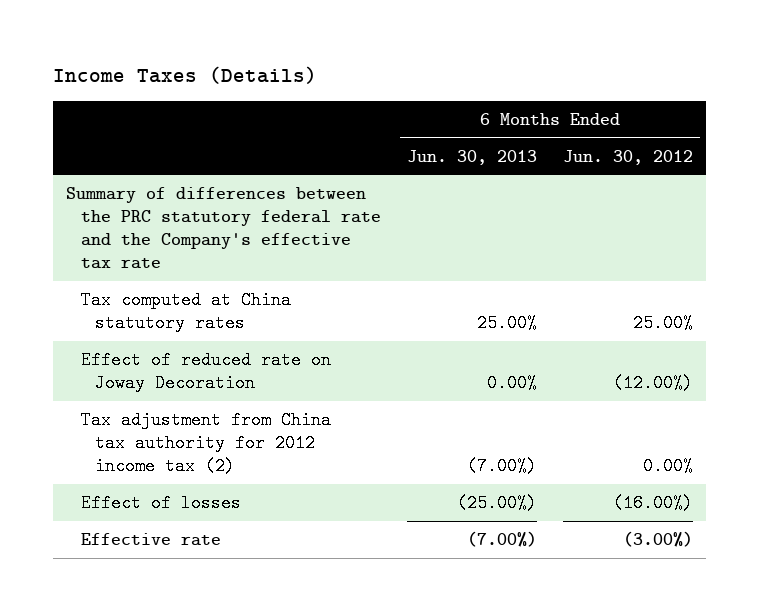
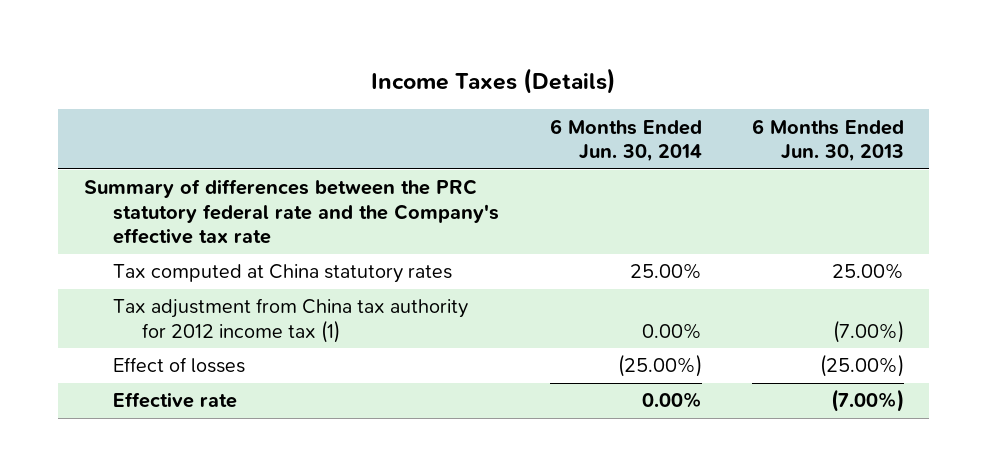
[563,149,694,165] Jun. 30, 2012 -> none
none -> [549,118,702,163] 6 Months Ended Jun. 30, 2014
[80,351,331,393] Effect of reduced rate on Joway Decoration -> none
[80,411,331,476] Tax adjustment from China tax authority for 2012 income tax (2) -> [112,298,468,343] Tax adjustment from China tax authority for 2012 income tax (1)

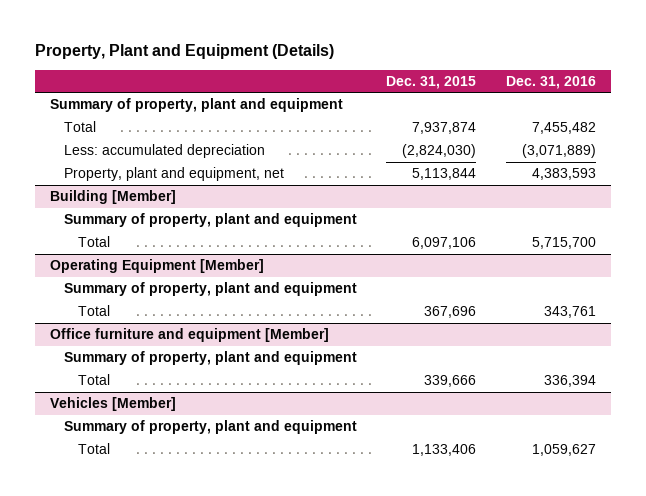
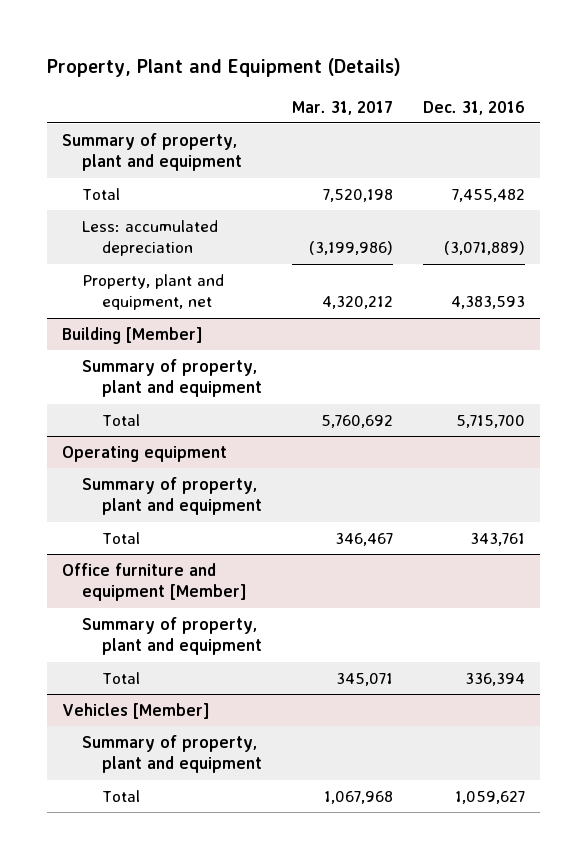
[386,75,477,89] Dec. 31, 2015 -> none
none -> [291,100,393,115] Mar. 31, 2017
[49,259,264,274] Operating Equipment [Member] -> [61,445,227,462] Operating equipment

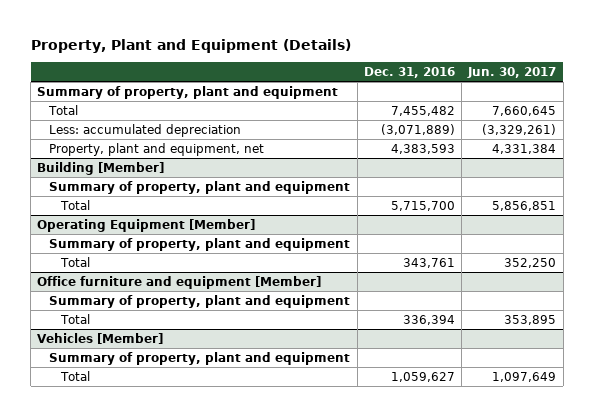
[291,100,393,115] Mar. 31, 2017 -> none
none -> [467,66,557,78] Jun. 30, 2017
[61,445,227,462] Operating equipment -> [37,219,256,233] Operating Equipment [Member]

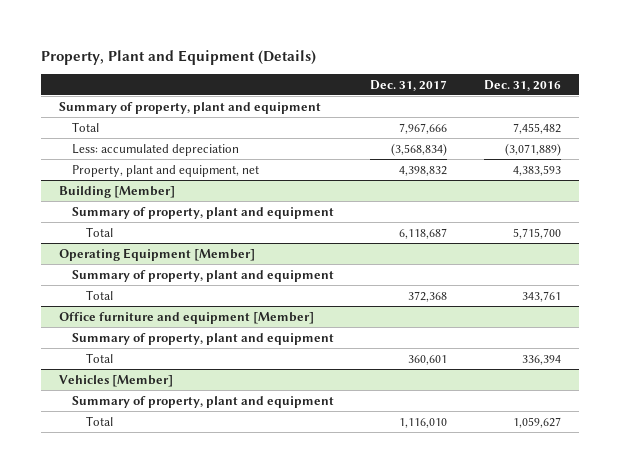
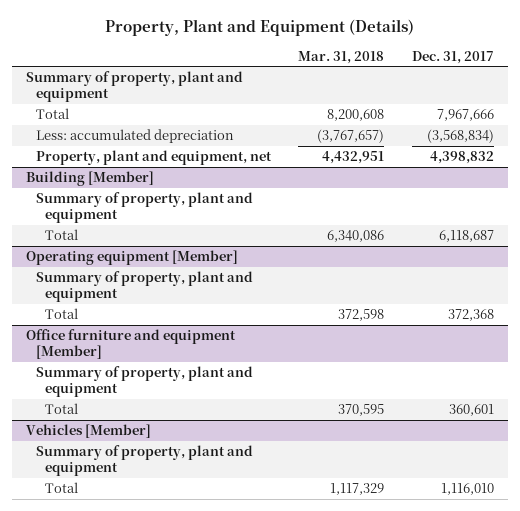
[483,79,561,91] Dec. 31, 2016 -> none
none -> [298,50,385,64] Mar. 31, 2018
[58,247,255,261] Operating Equipment [Member] -> [25,250,238,266] Operating equipment [Member]

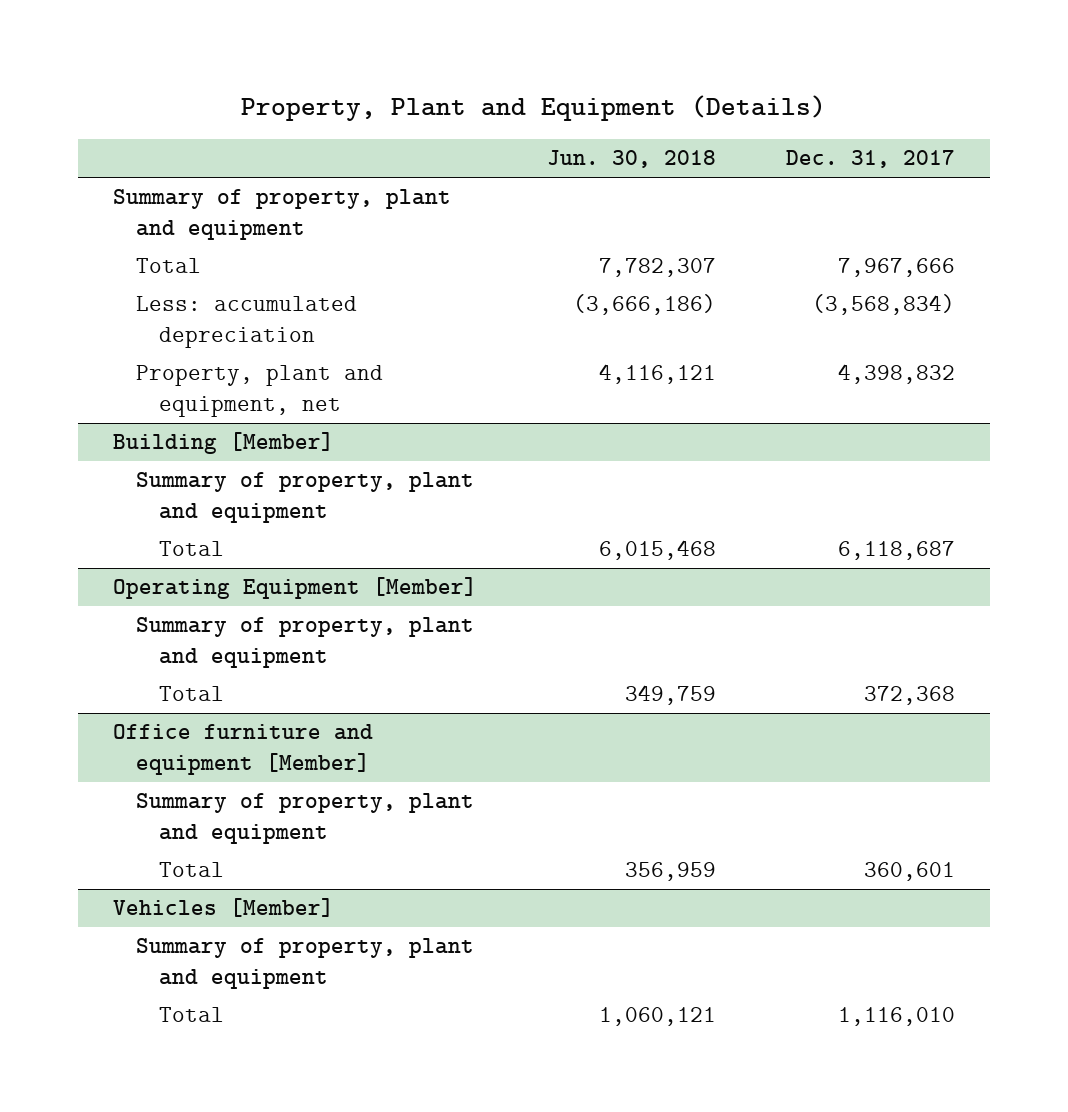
[298,50,385,64] Mar. 31, 2018 -> none
none -> [547,150,717,169] Jun. 30, 2018
[25,250,238,266] Operating equipment [Member] -> [113,577,478,600] Operating Equipment [Member]

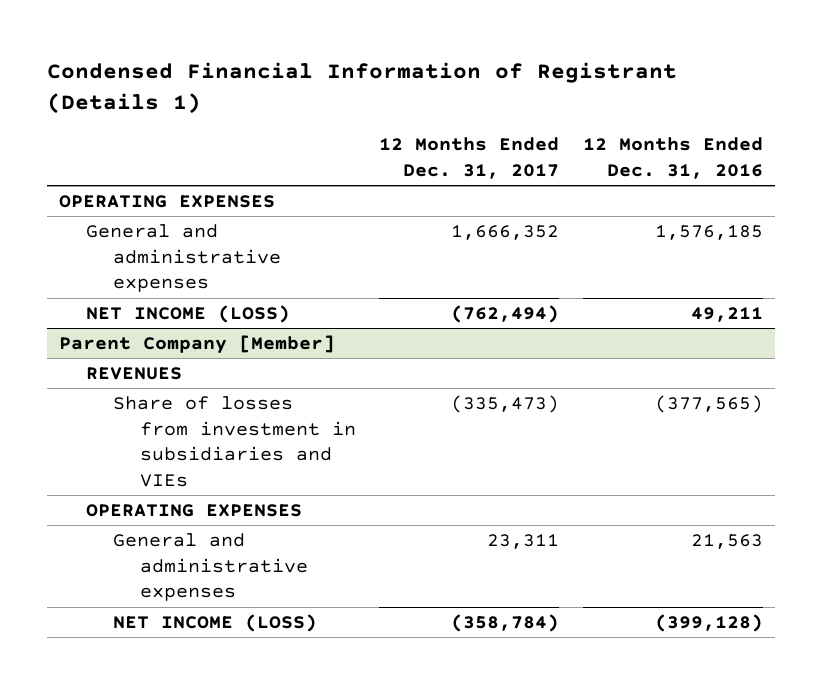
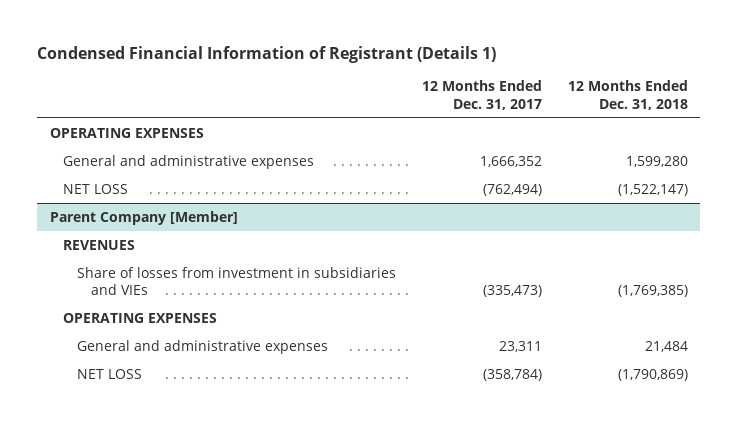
[582,137,763,180] 12 Months Ended Dec. 31, 2016 -> none
none -> [567,80,688,110] 12 Months Ended Dec. 31, 2018
[85,305,290,324] NET INCOME (LOSS) -> [63,183,129,194] NET LOSS
[112,614,317,633] NET INCOME (LOSS) -> [77,368,143,379] NET LOSS

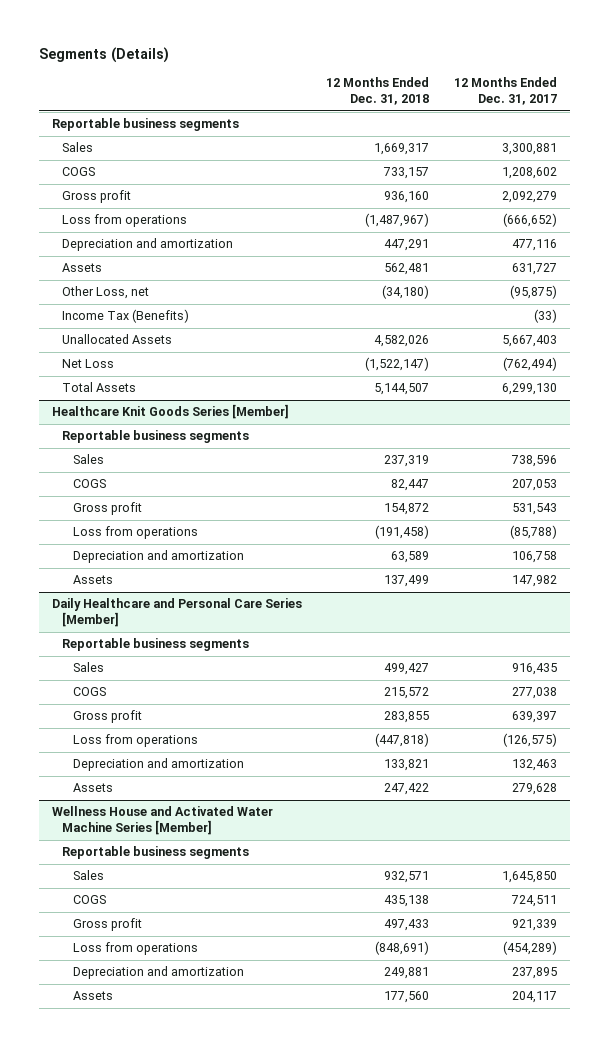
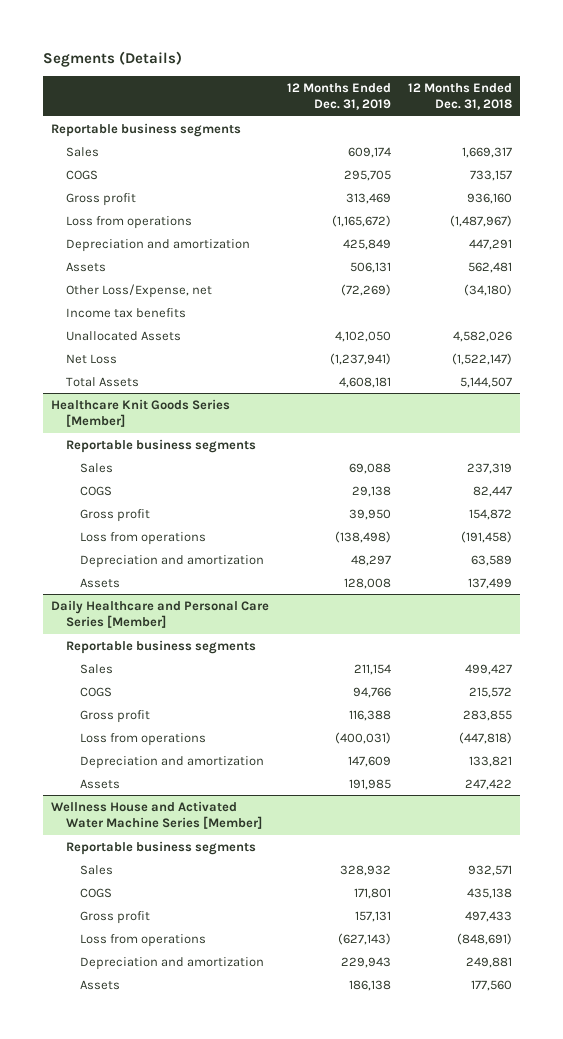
[454,77,558,105] 12 Months Ended Dec. 31, 2017 -> none
none -> [286,82,391,111] 12 Months Ended Dec. 31, 2019
[62,286,150,300] Other Loss, net -> [65,283,212,298] Other Loss/Expense, net
[62,309,190,324] Income Tax (Benefits) -> [65,307,186,318] Income tax benefits

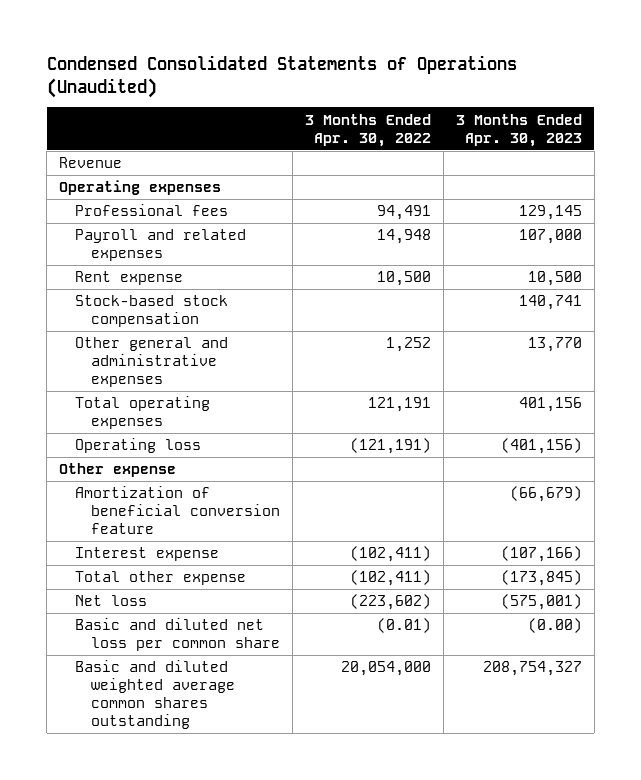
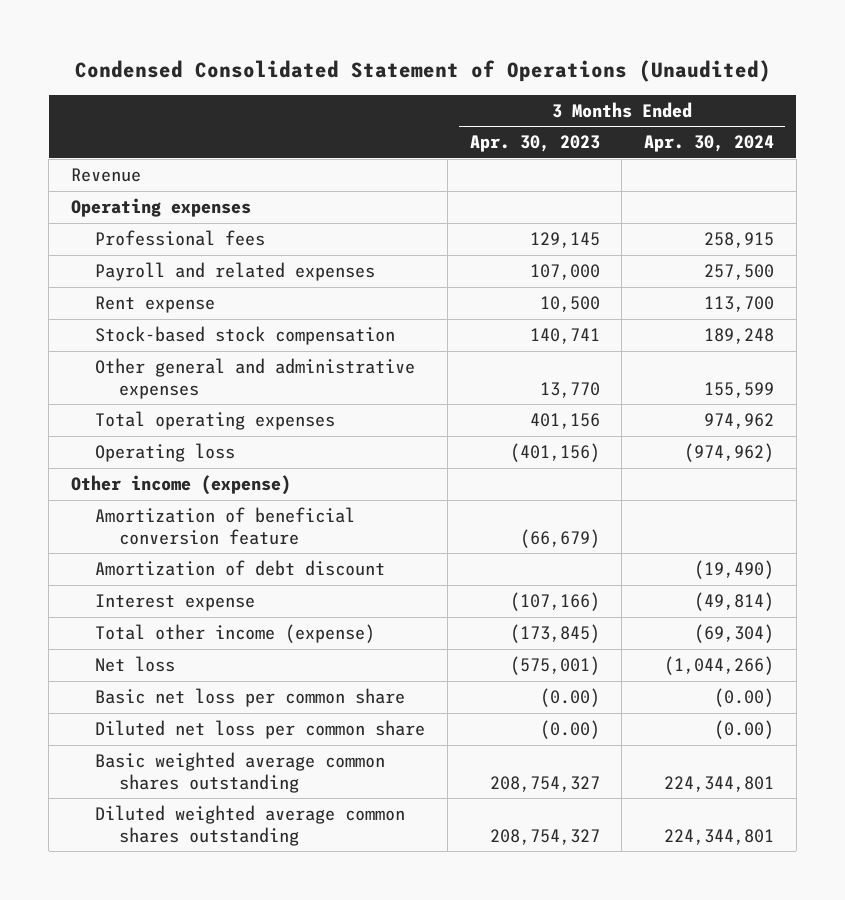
[46,54,517,98] Condensed Consolidated Statements of Operations (Unaudited) -> [74,59,771,82] Condensed Consolidated Statement of Operations (Unaudited)
[305,113,432,147] 3 Months Ended Apr. 30, 2022 -> none
none -> [644,135,775,153] Apr. 30, 2024
[59,463,177,478] Other expense -> [71,475,292,496] Other income (expense)
none -> [95,560,386,577] Amortization of debt discount
[75,571,247,586] Total other expense -> [95,624,376,644] Total other income (expense)
[75,618,281,652] Basic and diluted net loss per common share -> [95,688,406,708] Basic net loss per common share
none -> [95,720,426,740] Diluted net loss per common share
[75,660,236,729] Basic and diluted weighted average common shares outstanding -> [95,752,386,793] Basic weighted average common shares outstanding
none -> [95,805,406,846] Diluted weighted average common shares outstanding

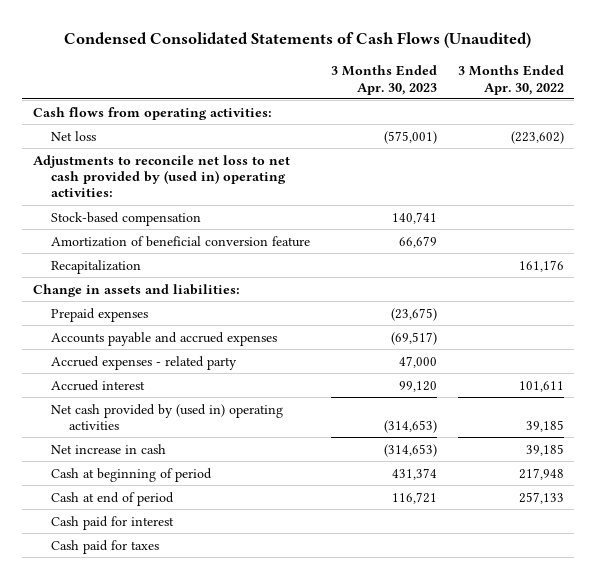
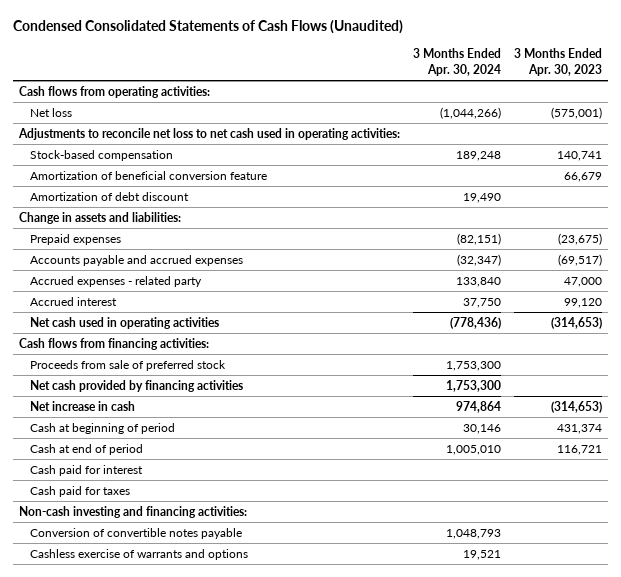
[457,65,564,95] 3 Months Ended Apr. 30, 2022 -> none
none -> [412,48,501,77] 3 Months Ended Apr. 30, 2024
[32,154,290,198] Adjustments to reconcile net loss to net cash provided by (used in) operating activities: -> [18,127,401,140] Adjustments to reconcile net loss to net cash used in operating activities:
[50,259,141,274] Recapitalization -> none
none -> [30,191,190,201] Amortization of debt discount
[50,403,283,430] Net cash provided by (used in) operating activities -> [30,316,220,329] Net cash used in operating activities
none -> [19,337,210,350] Cash flows from financing activities:
none -> [30,359,227,371] Proceeds from sale of preferred stock
none -> [30,379,244,392] Net cash provided by financing activities
none -> [19,505,248,518] Non-cash investing and financing activities:
none -> [30,527,243,539] Conversion of convertible notes payable
none -> [30,548,249,560] Cashless exercise of warrants and options

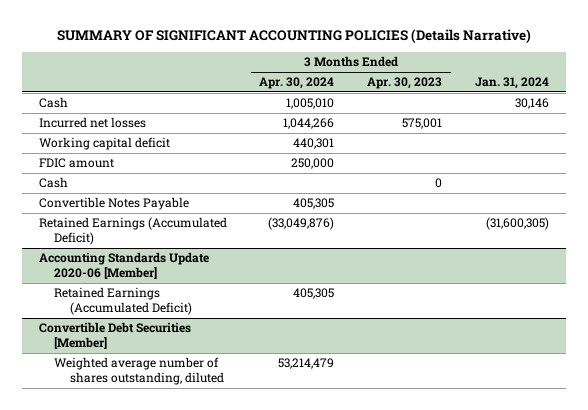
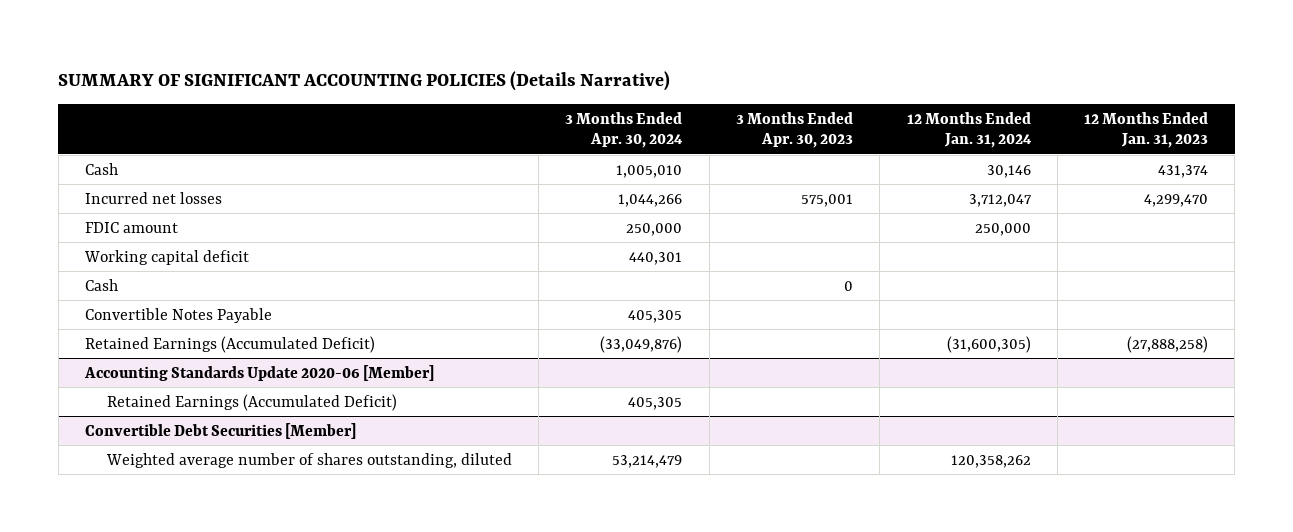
[475,77,550,90] Jan. 31, 2024 -> none
none -> [906,111,1032,149] 12 Months Ended Jan. 31, 2024
none -> [1084,111,1209,149] 12 Months Ended Jan. 31, 2023
[38,137,170,151] Working capital deficit -> [83,249,249,265] Working capital deficit

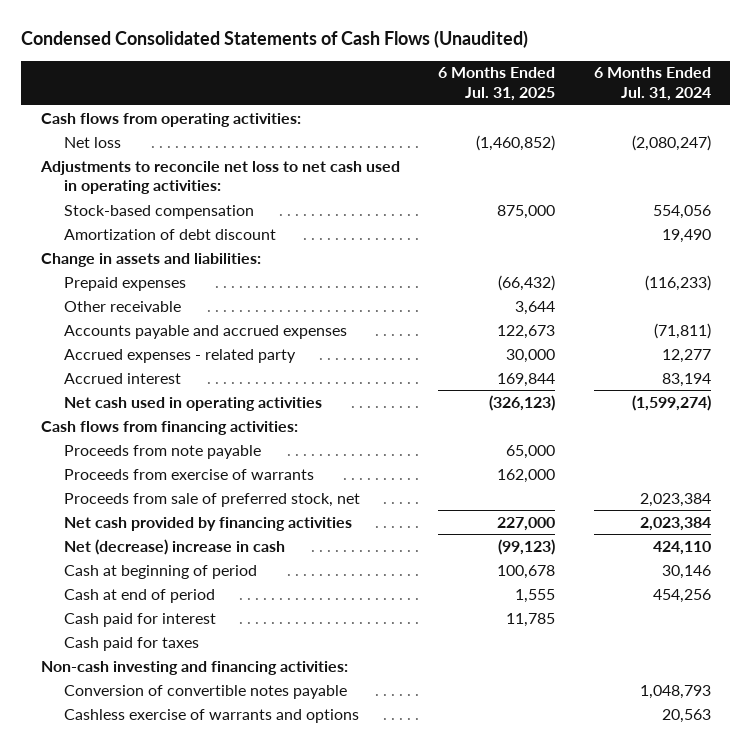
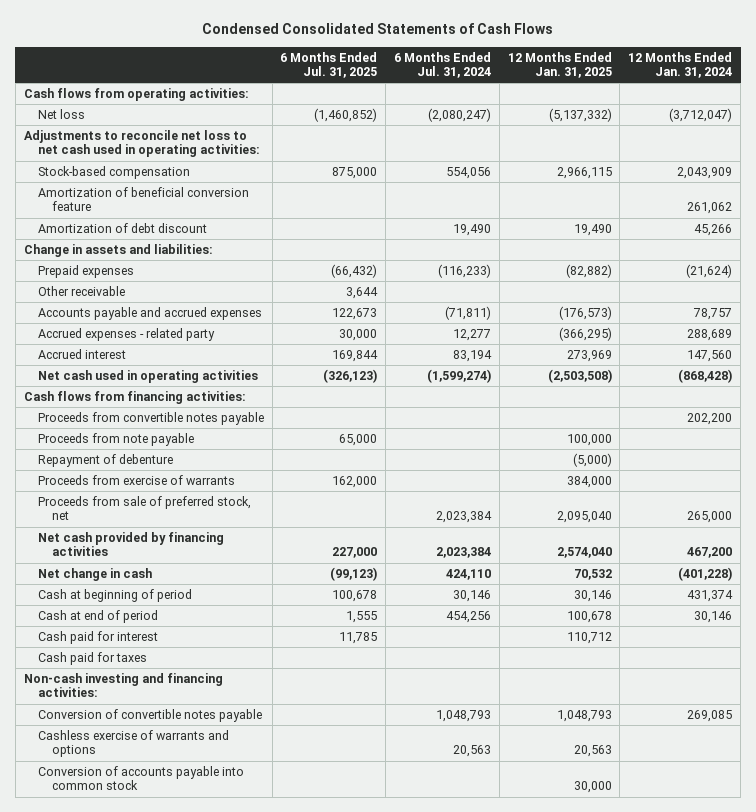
[21,30,529,49] Condensed Consolidated Statements of Cash Flows (Unaudited) -> [201,23,553,35] Condensed Consolidated Statements of Cash Flows
none -> [507,51,612,79] 12 Months Ended Jan. 31, 2025
none -> [628,51,733,79] 12 Months Ended Jan. 31, 2024
none -> [37,187,249,212] Amortization of beneficial conversion feature
none -> [37,412,264,426] Proceeds from convertible notes payable
none -> [37,454,173,468] Repayment of debenture
[63,538,285,555] Net (decrease) increase in cash -> [37,568,152,582] Net change in cash
none -> [37,766,244,791] Conversion of accounts payable into common stock

